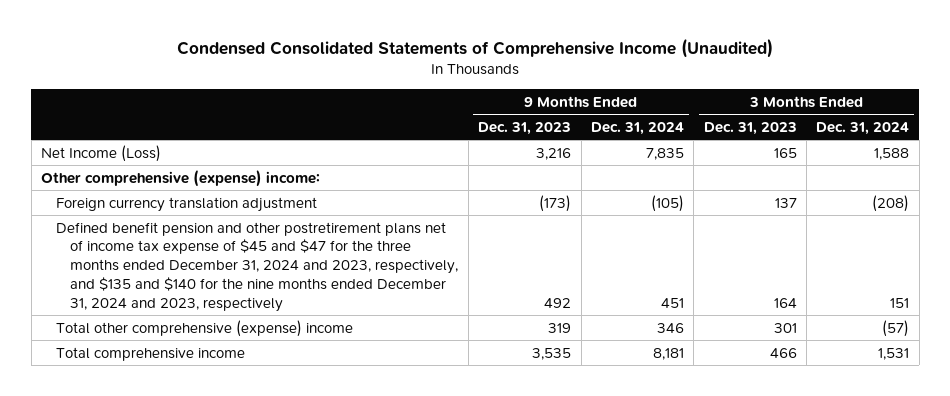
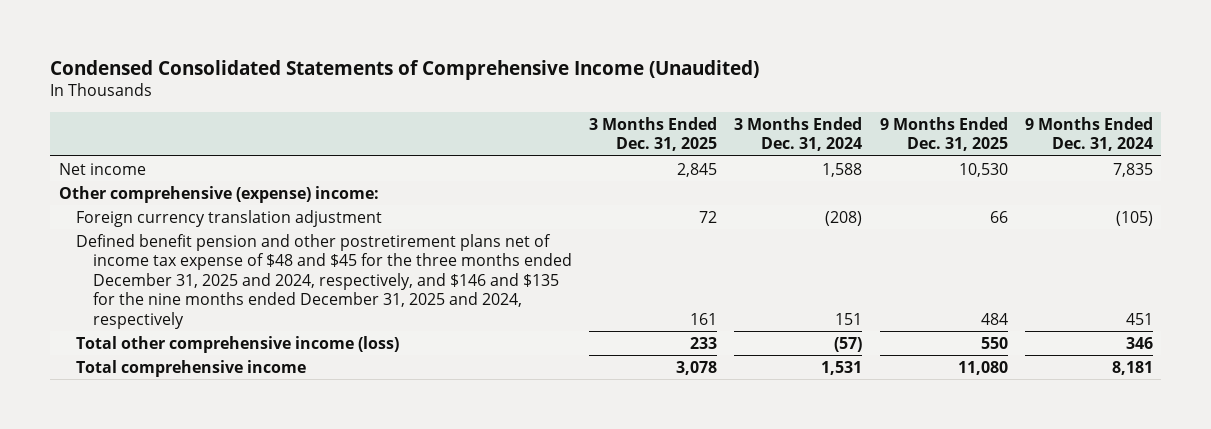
[478,121,572,135] Dec. 31, 2023 -> none
[703,121,797,135] Dec. 31, 2023 -> none
none -> [589,116,718,152] 3 Months Ended Dec. 31, 2025
none -> [879,116,1008,152] 9 Months Ended Dec. 31, 2025
[41,144,162,162] Net Income (Loss) -> [58,162,146,175] Net income
[55,221,459,312] Defined benefit pension and other postretirement plans net of income tax expense of $45 and $47 for the three months ended December 31, 2024 and 2023, respectively, and $135 and $140 for the nine months ended December 31, 2024 and 2023, respectively -> [75,233,572,329] Defined benefit pension and other postretirement plans net of income tax expense of $48 and $45 for the three months ended December 31, 2025 and 2024, respectively, and $146 and $135 for the nine months ended December 31, 2025 and 2024, respectively
[55,319,353,337] Total other comprehensive (expense) income -> [75,335,399,353] Total other comprehensive income (loss)

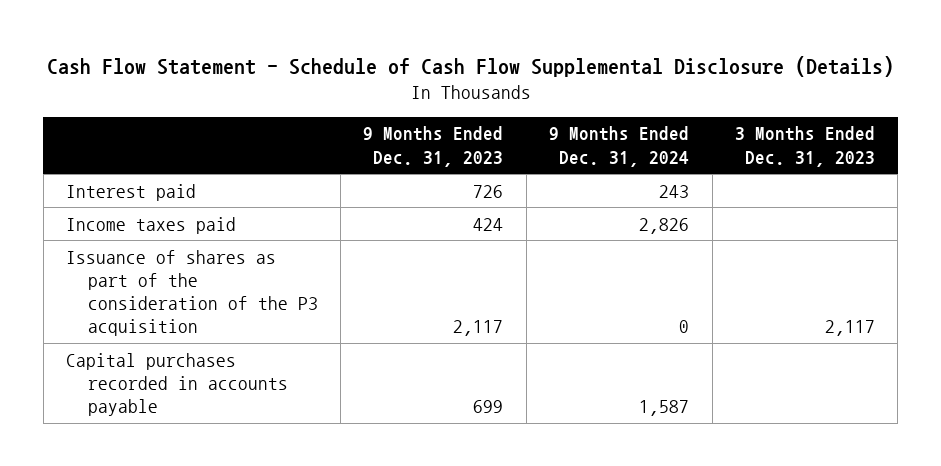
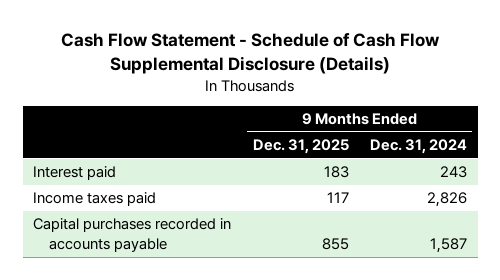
[363,126,504,167] 9 Months Ended Dec. 31, 2023 -> none
[735,126,876,167] 3 Months Ended Dec. 31, 2023 -> none
none -> [252,139,349,155] Dec. 31, 2025
[66,249,318,337] Issuance of shares as part of the consideration of the P3 acquisition -> none

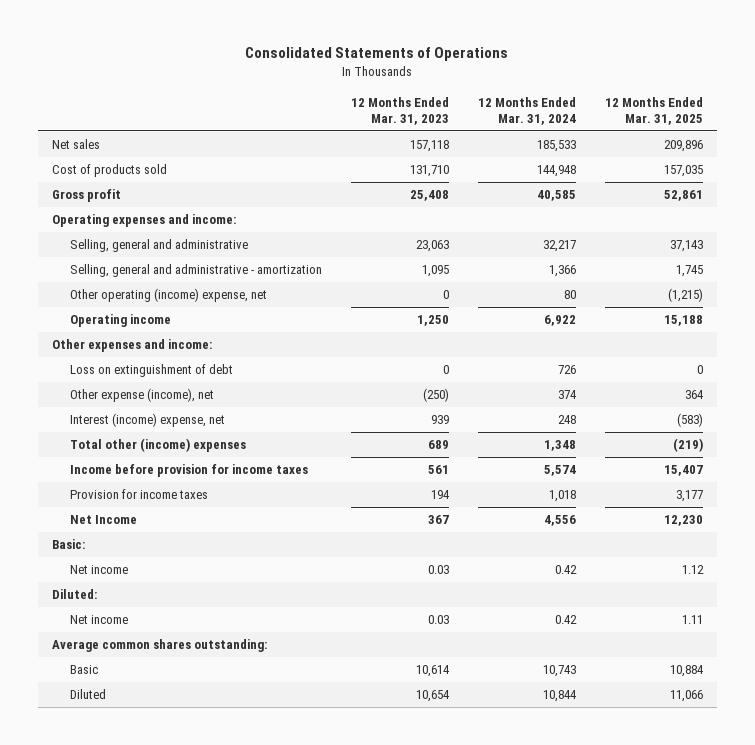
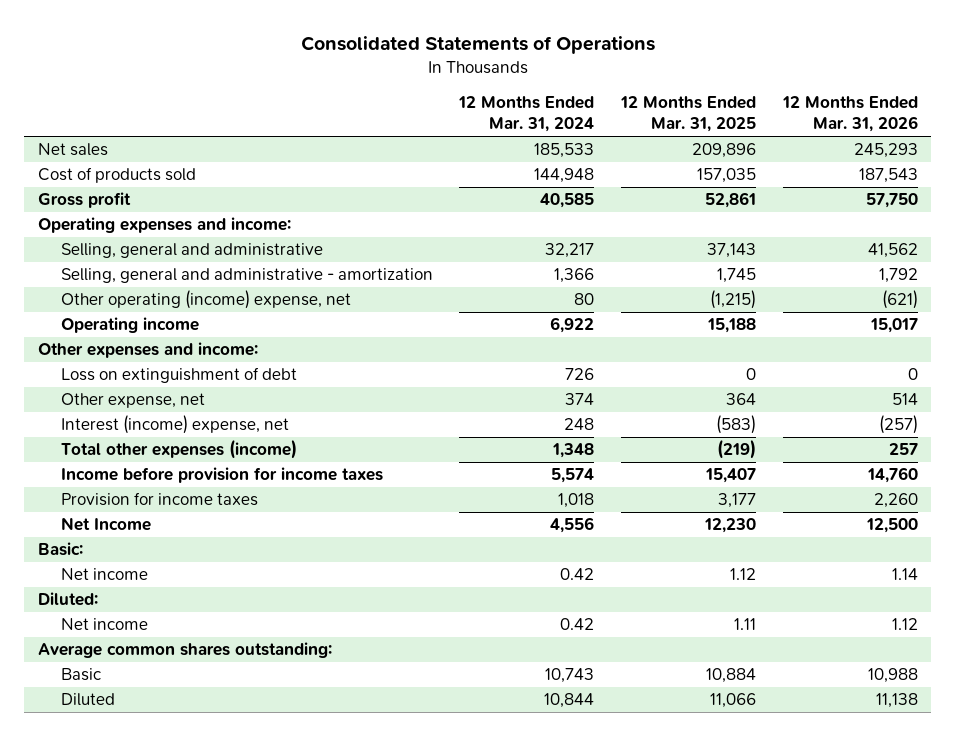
[350,96,449,125] 12 Months Ended Mar. 31, 2023 -> none
none -> [781,96,918,133] 12 Months Ended Mar. 31, 2026
[70,388,215,403] Other expense (income), net -> [60,393,205,409] Other expense, net
[70,438,247,453] Total other (income) expenses -> [60,439,297,460] Total other expenses (income)

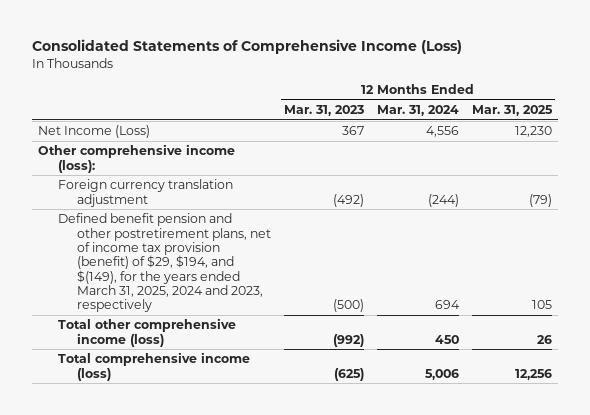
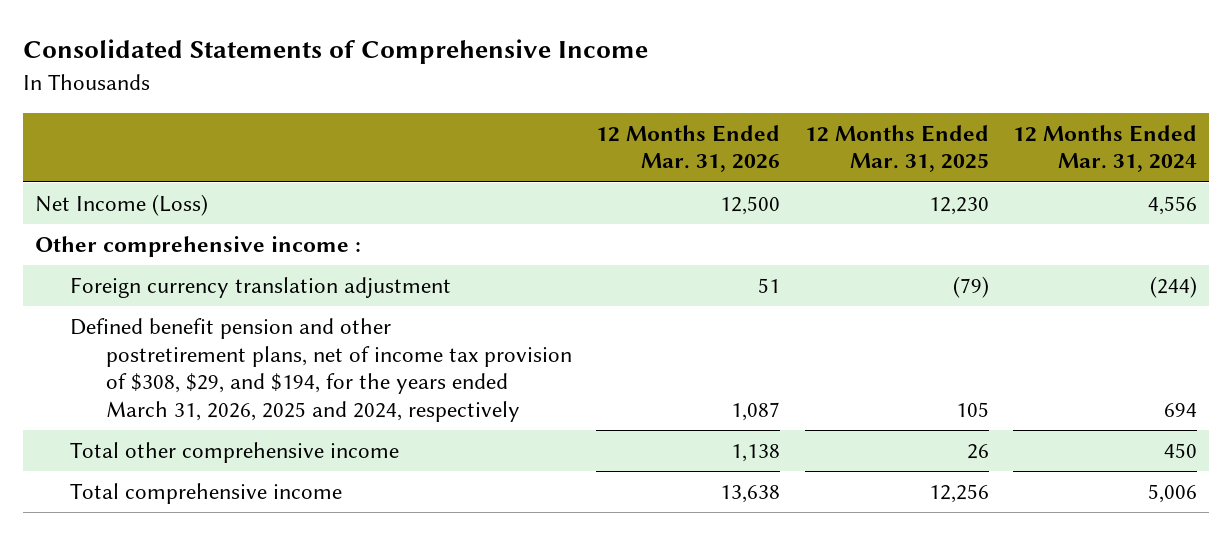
[32,39,463,55] Consolidated Statements of Comprehensive Income (Loss) -> [22,39,648,65] Consolidated Statements of Comprehensive Income
[284,105,365,117] Mar. 31, 2023 -> none
none -> [596,124,781,173] 12 Months Ended Mar. 31, 2026
[38,144,236,173] Other comprehensive income (loss): -> [34,236,361,258] Other comprehensive income :
[57,213,272,313] Defined benefit pension and other postretirement plans, net of income tax provision (benefit) of $29, $194, and $(149), for the years ended March 31, 2025, 2024 and 2023, respectively -> [70,318,572,423] Defined benefit pension and other postretirement plans, net of income tax provision of $308, $29, and $194, for the years ended March 31, 2026, 2025 and 2024, respectively
[57,318,236,347] Total other comprehensive income (loss) -> [70,442,400,464] Total other comprehensive income
[57,352,250,381] Total comprehensive income (loss) -> [70,483,343,505] Total comprehensive income

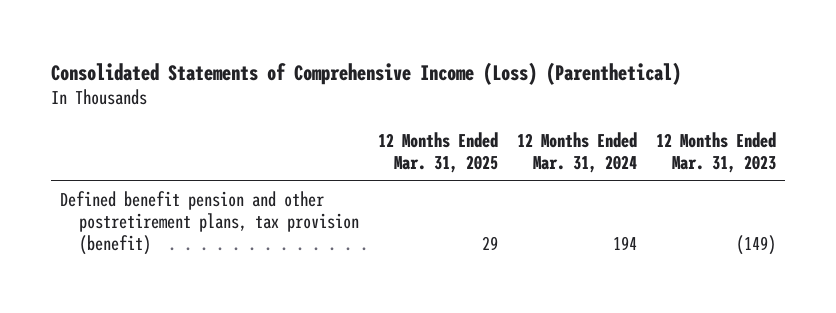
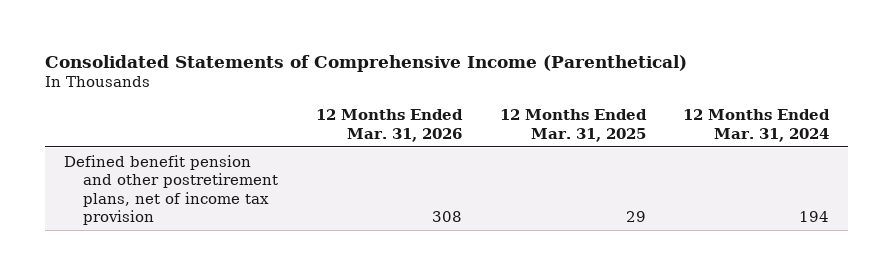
[51,61,682,85] Consolidated Statements of Comprehensive Income (Loss) (Parenthetical) -> [45,54,688,72] Consolidated Statements of Comprehensive Income (Parenthetical)
[655,132,776,174] 12 Months Ended Mar. 31, 2023 -> none
none -> [315,109,463,143] 12 Months Ended Mar. 31, 2026
[60,191,359,256] Defined benefit pension and other postretirement plans, tax provision (benefit) -> [64,154,278,226] Defined benefit pension and other postretirement plans, net of income tax provision

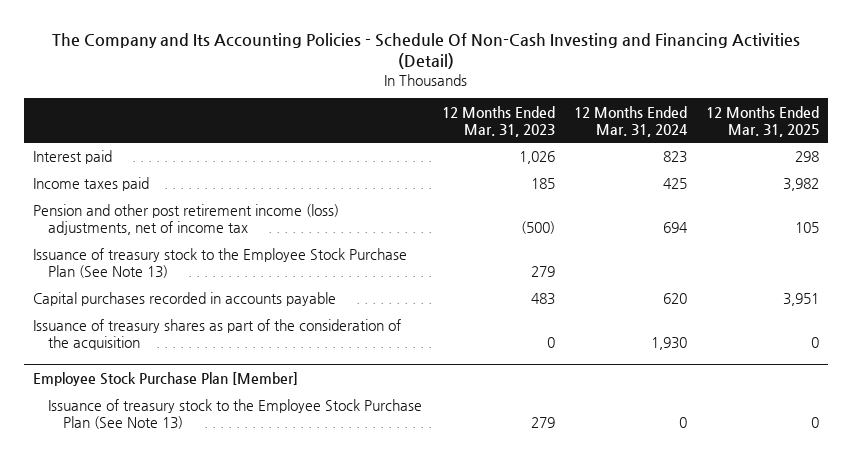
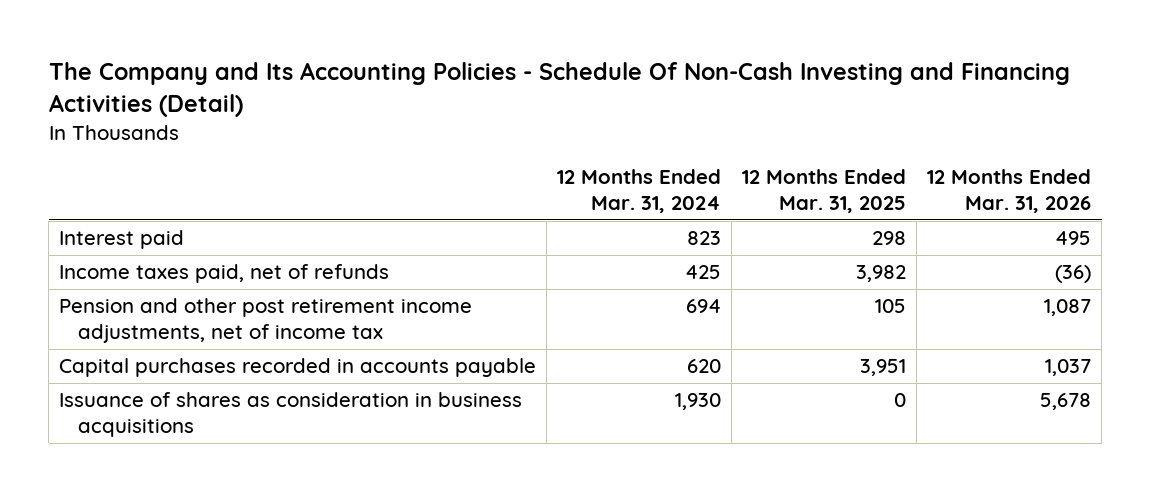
[441,105,555,137] 12 Months Ended Mar. 31, 2023 -> none
none -> [927,168,1092,214] 12 Months Ended Mar. 31, 2026
[33,248,408,279] Issuance of treasury stock to the Employee Stock Purchase Plan (See Note 13) -> none
[33,177,150,192] Income taxes paid -> [59,263,390,283] Income taxes paid, net of refunds
[33,204,340,236] Pension and other post retirement income (loss) adjustments, net of income tax -> [59,297,473,344] Pension and other post retirement income adjustments, net of income tax
[33,371,299,386] Employee Stock Purchase Plan [Member] -> none
[48,399,423,430] Issuance of treasury stock to the Employee Stock Purchase Plan (See Note 13) -> none
[33,319,402,351] Issuance of treasury shares as part of the consideration of the acquisition -> [59,391,523,438] Issuance of shares as consideration in business acquisitions

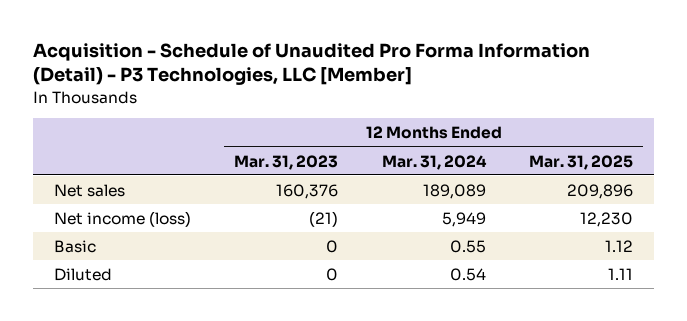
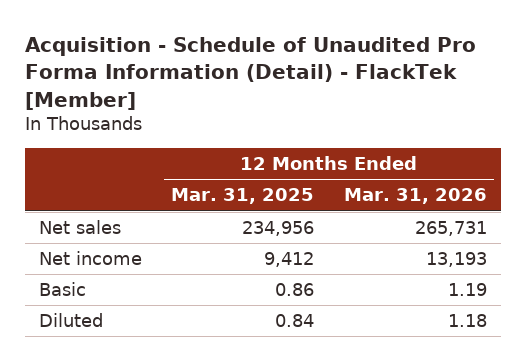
[32,43,590,86] Acquisition - Schedule of Unaudited Pro Forma Information (Detail) - P3 Technologies, LLC [Member] -> [24,36,476,110] Acquisition - Schedule of Unaudited Pro Forma Information (Detail) - FlackTek [Member]
[234,154,339,170] Mar. 31, 2023 -> none
[381,154,487,170] Mar. 31, 2024 -> none
none -> [343,188,487,205] Mar. 31, 2026
[566,183,633,199] 209,896 -> [242,221,315,237] 234,956
[54,210,192,227] Net income (loss) -> [39,251,143,266] Net income
[579,211,633,227] 12,230 -> [264,252,315,268] 9,412
[604,239,633,252] 1.12 -> [275,283,315,297] 0.86
[607,267,633,280] 1.11 -> [275,314,315,328] 0.84

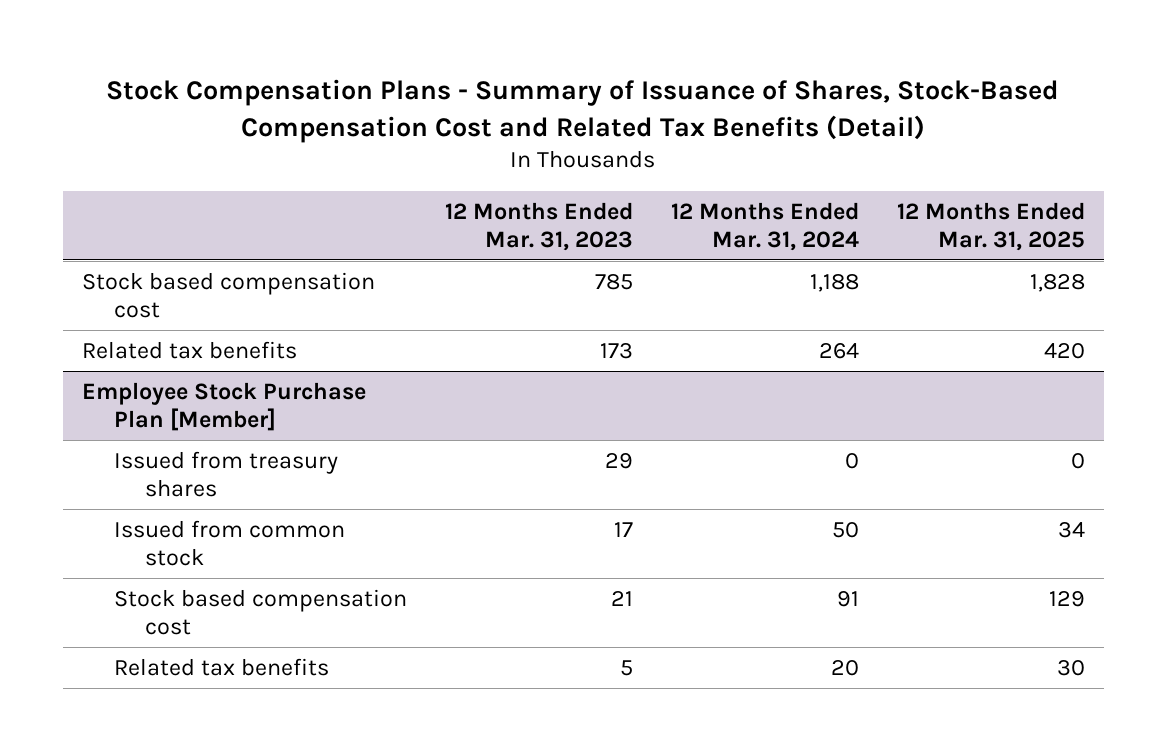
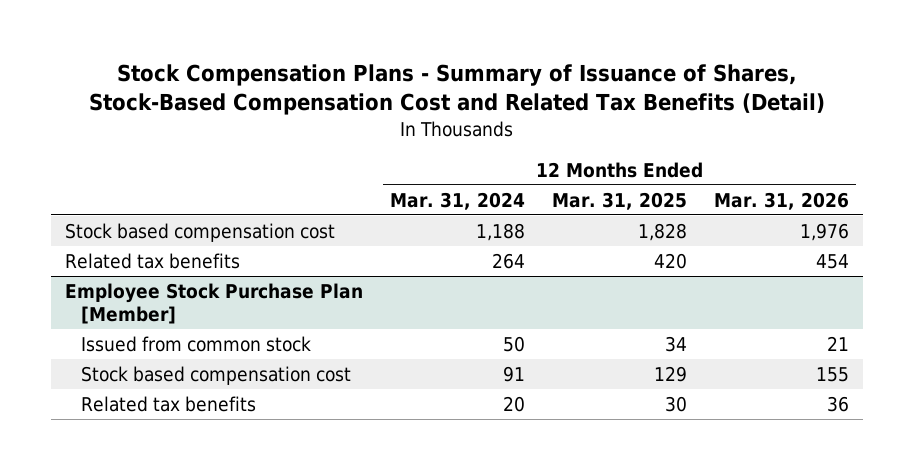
[444,201,633,251] 12 Months Ended Mar. 31, 2023 -> none
none -> [714,191,850,210] Mar. 31, 2026
[113,450,338,497] Issued from treasury shares -> none

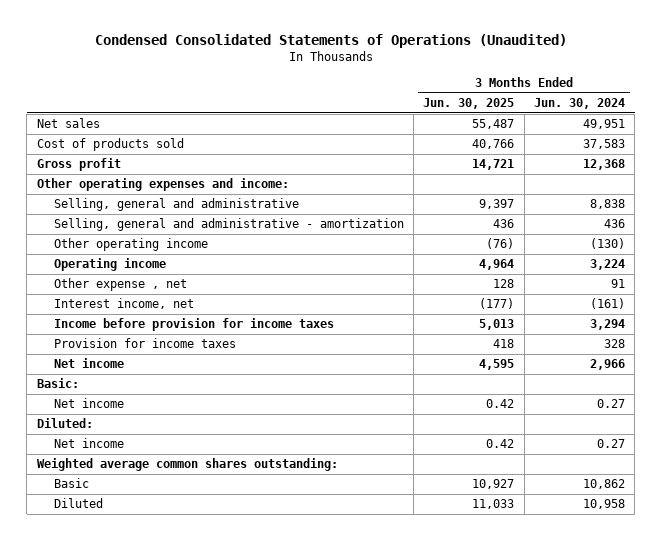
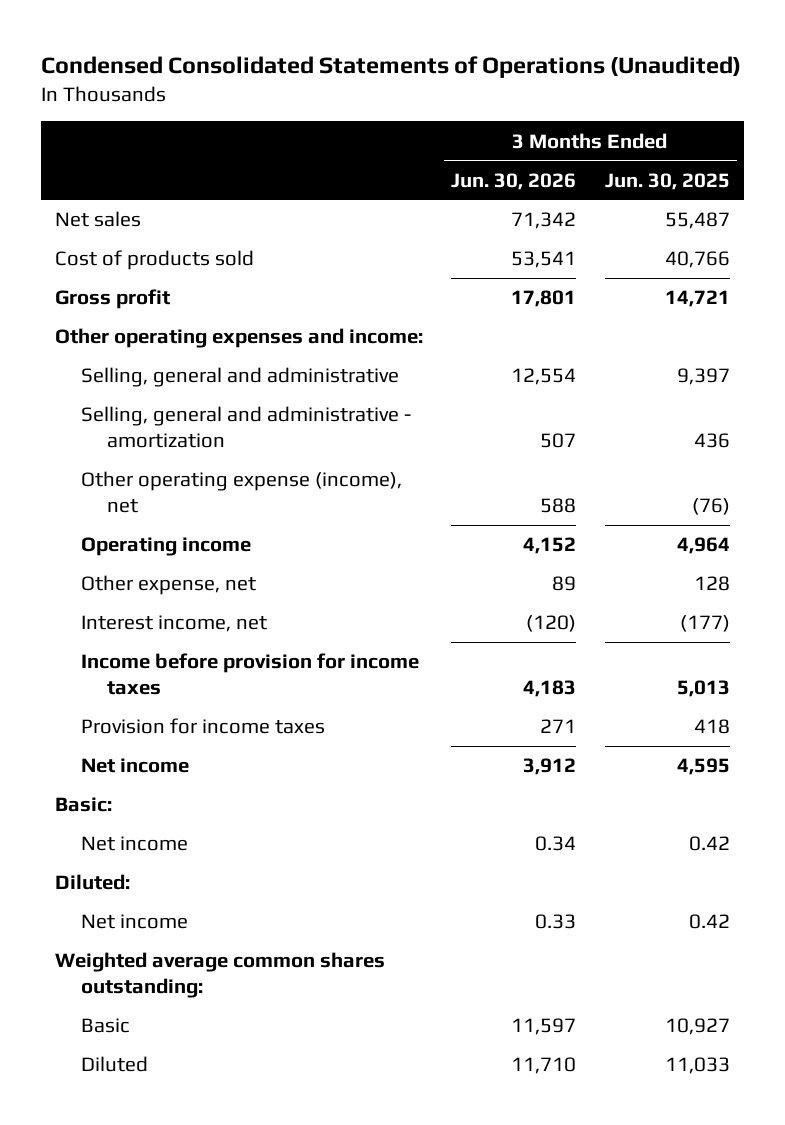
[534,97,626,109] Jun. 30, 2024 -> none
none -> [451,172,577,190] Jun. 30, 2026
[53,238,208,252] Other operating income -> [80,471,402,514] Other operating expense (income), net
[53,278,187,292] Other expense , net -> [80,575,256,596] Other expense, net

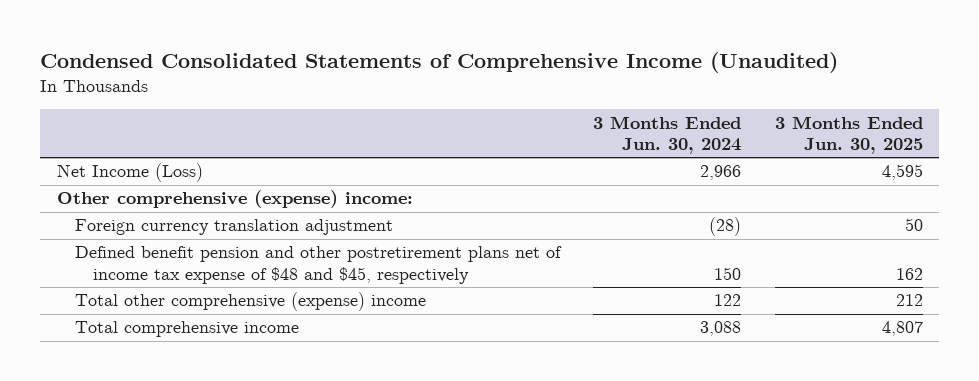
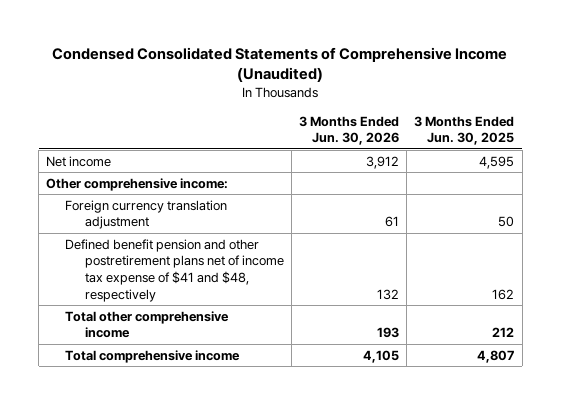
[593,115,742,154] 3 Months Ended Jun. 30, 2024 -> none
none -> [299,115,400,146] 3 Months Ended Jun. 30, 2026
[56,163,203,183] Net Income (Loss) -> [46,155,112,167] Net income
[56,190,413,209] Other comprehensive (expense) income: -> [46,177,229,191] Other comprehensive income:
[74,246,562,284] Defined benefit pension and other postretirement plans net of income tax expense of $48 and $45, respectively -> [65,238,284,302] Defined benefit pension and other postretirement plans net of income tax expense of $41 and $48, respectively
[74,292,426,312] Total other comprehensive (expense) income -> [65,310,230,339] Total other comprehensive income

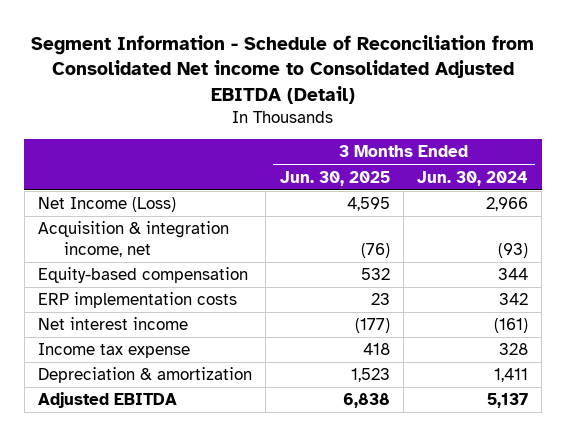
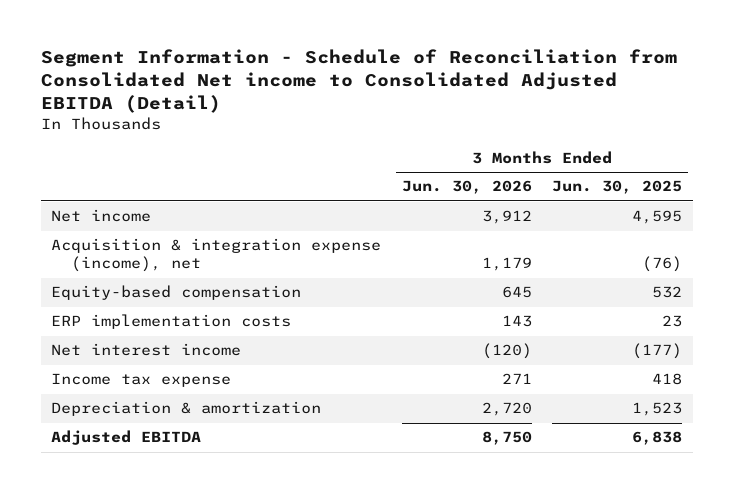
[417,170,529,186] Jun. 30, 2024 -> none
none -> [401,180,532,195] Jun. 30, 2026
[38,197,177,213] Net Income (Loss) -> [50,209,151,223] Net income
[38,221,230,258] Acquisition & integration income, net -> [50,238,381,273] Acquisition & integration expense (income), net

